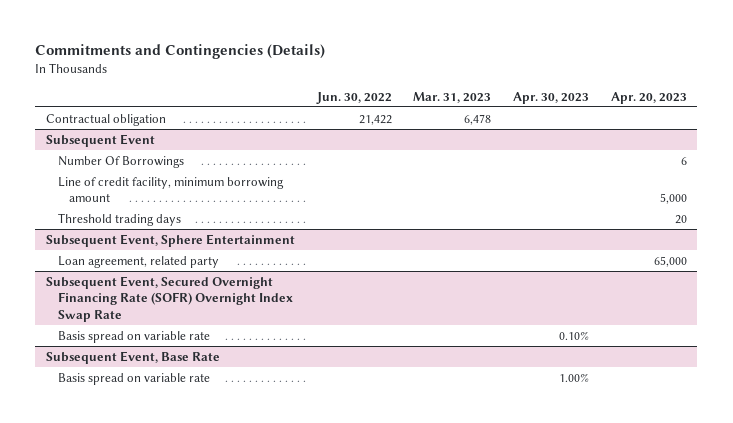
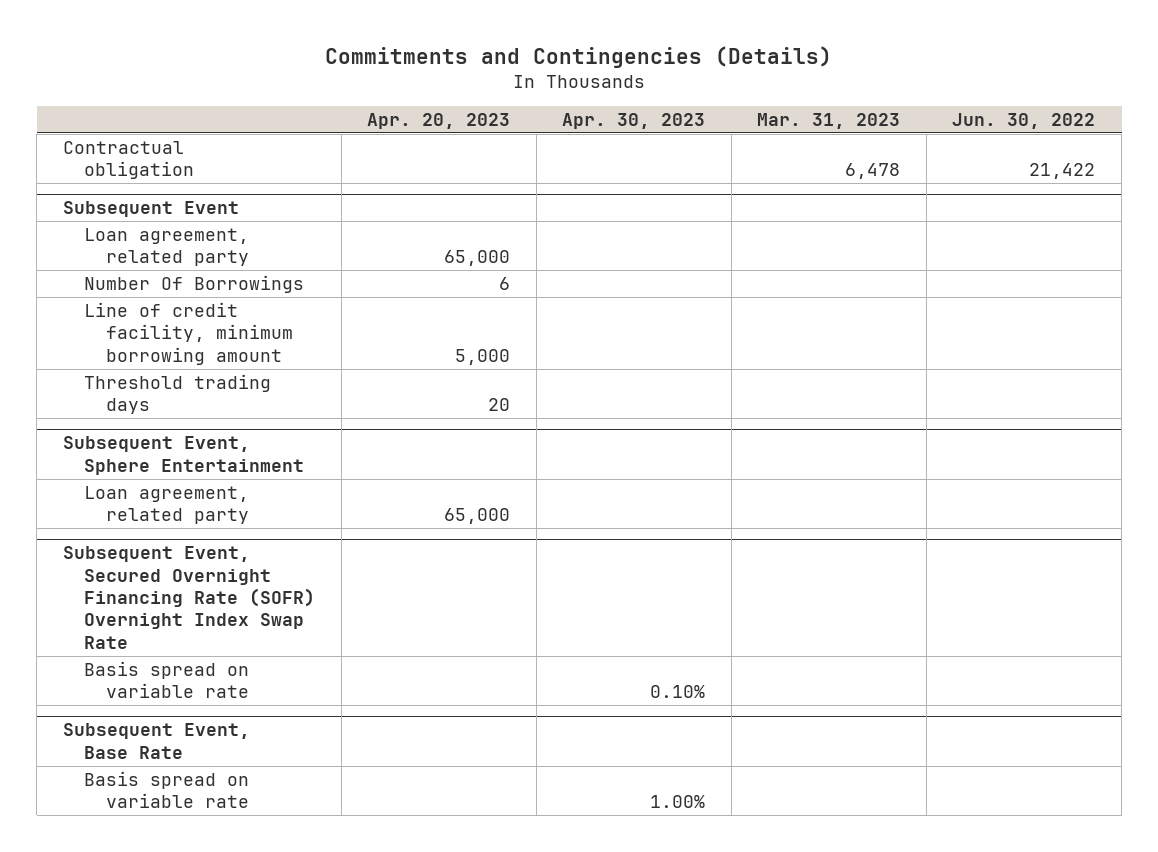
none -> [84,227,250,267] Loan agreement, related party

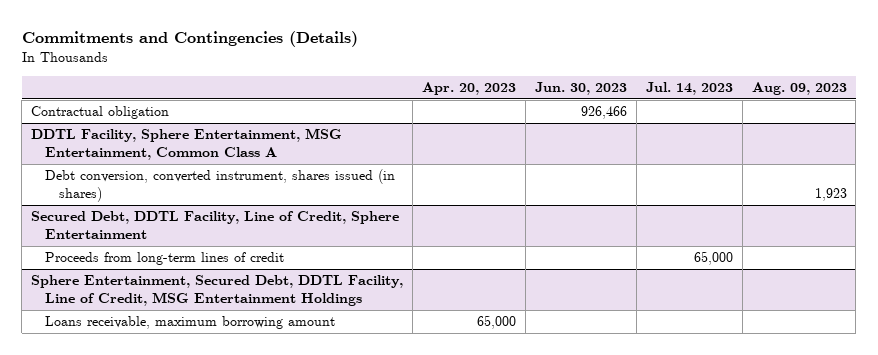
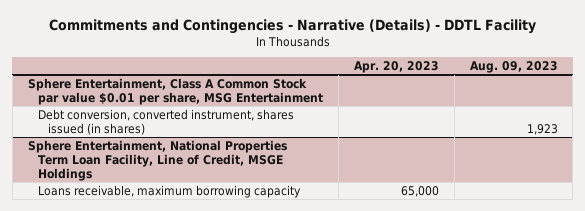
[21,31,358,48] Commitments and Contingencies (Details) -> [48,19,536,35] Commitments and Contingencies - Narrative (Details) - DDTL Facility
[534,82,627,96] Jun. 30, 2023 -> none
[645,82,733,96] Jul. 14, 2023 -> none
[31,106,170,120] Contractual obligation -> none
[31,128,343,161] DDTL Facility, Sphere Entertainment, MSG Entertainment, Common Class A -> [27,77,323,105] Sphere Entertainment, Class A Common Stock par value $0.01 per share, MSG Entertainment
[31,211,400,240] Secured Debt, DDTL Facility, Line of Credit, Sphere Entertainment -> none
[45,252,285,266] Proceeds from long-term lines of credit -> none
[31,275,404,307] Sphere Entertainment, Secured Debt, DDTL Facility, Line of Credit, MSG Entertainment Holdings -> none
[45,316,336,330] Loans receivable, maximum borrowing amount -> none
none -> [27,139,287,181] Sphere Entertainment, National Properties Term Loan Facility, Line of Credit, MSGE Holdings
none -> [37,184,301,198] Loans receivable, maximum borrowing capacity

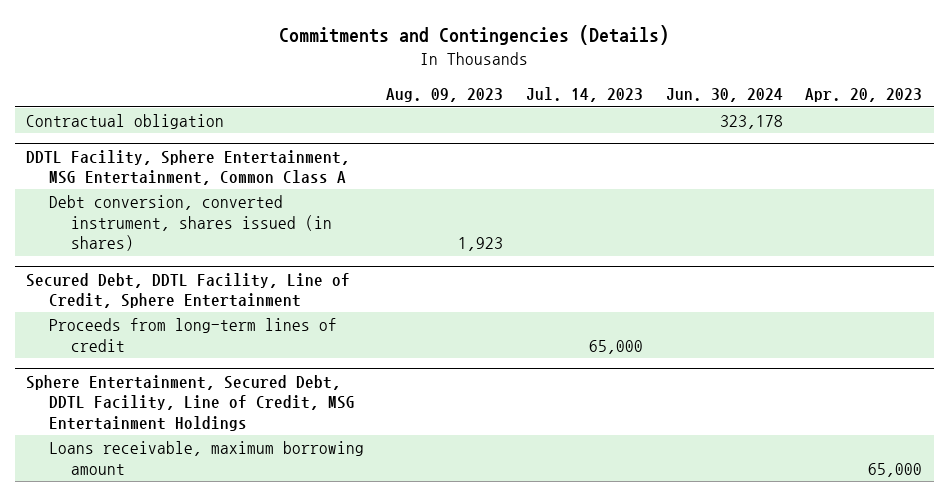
[48,19,536,35] Commitments and Contingencies - Narrative (Details) - DDTL Facility -> [279,25,670,46] Commitments and Contingencies (Details)
none -> [525,87,643,103] Jul. 14, 2023
none -> [665,88,783,103] Jun. 30, 2024
none -> [26,114,225,130] Contractual obligation
[27,77,323,105] Sphere Entertainment, Class A Common Stock par value $0.01 per share, MSG Entertainment -> [26,149,351,186] DDTL Facility, Sphere Entertainment, MSG Entertainment, Common Class A
[27,139,287,181] Sphere Entertainment, National Properties Term Loan Facility, Line of Credit, MSGE Holdings -> none
[37,184,301,198] Loans receivable, maximum borrowing capacity -> none
none -> [26,272,351,309] Secured Debt, DDTL Facility, Line of Credit, Sphere Entertainment
none -> [48,318,337,352] Proceeds from long-term lines of credit
none -> [26,374,355,431] Sphere Entertainment, Secured Debt, DDTL Facility, Line of Credit, MSG Entertainment Holdings
none -> [48,441,364,475] Loans receivable, maximum borrowing amount

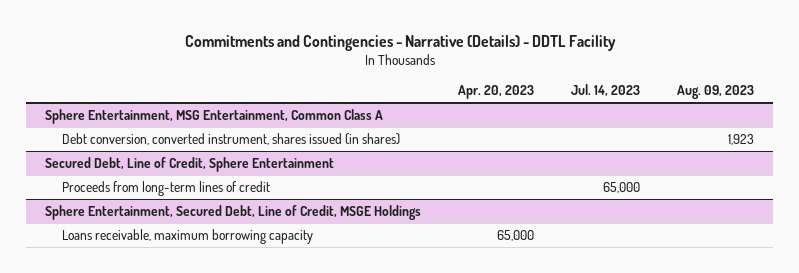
[279,25,670,46] Commitments and Contingencies (Details) -> [184,35,616,52] Commitments and Contingencies - Narrative (Details) - DDTL Facility
[665,88,783,103] Jun. 30, 2024 -> none
[26,114,225,130] Contractual obligation -> none
[26,149,351,186] DDTL Facility, Sphere Entertainment, MSG Entertainment, Common Class A -> [45,108,384,124] Sphere Entertainment, MSG Entertainment, Common Class A
[26,272,351,309] Secured Debt, DDTL Facility, Line of Credit, Sphere Entertainment -> [45,156,335,172] Secured Debt, Line of Credit, Sphere Entertainment
[26,374,355,431] Sphere Entertainment, Secured Debt, DDTL Facility, Line of Credit, MSG Entertainment Holdings -> [45,204,422,220] Sphere Entertainment, Secured Debt, Line of Credit, MSGE Holdings
[48,441,364,475] Loans receivable, maximum borrowing amount -> [61,228,313,244] Loans receivable, maximum borrowing capacity

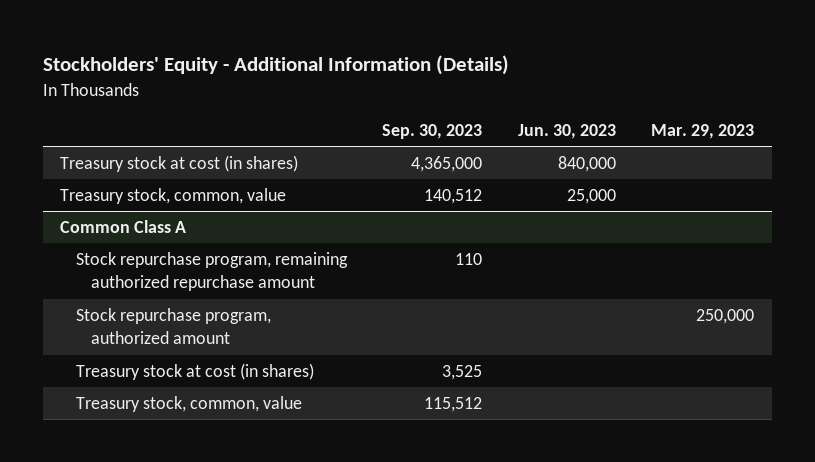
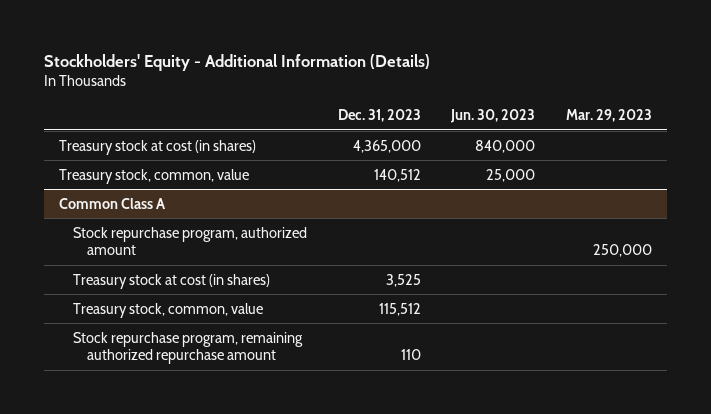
[382,123,483,139] Sep. 30, 2023 -> none
none -> [337,109,421,123] Dec. 31, 2023
[75,252,348,292] Stock repurchase program, remaining authorized repurchase amount -> [73,331,304,365] Stock repurchase program, remaining authorized repurchase amount

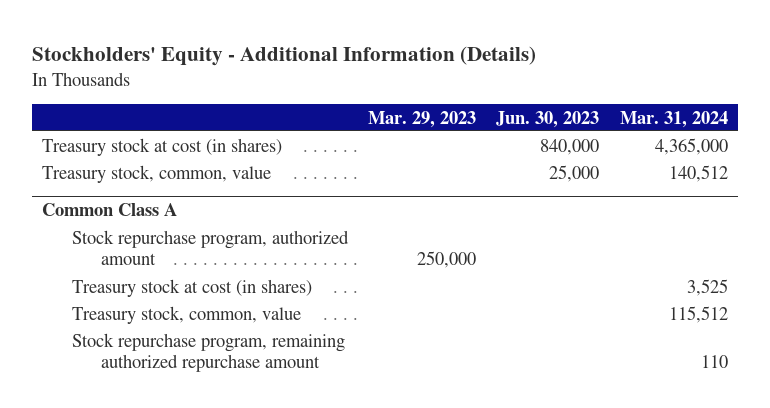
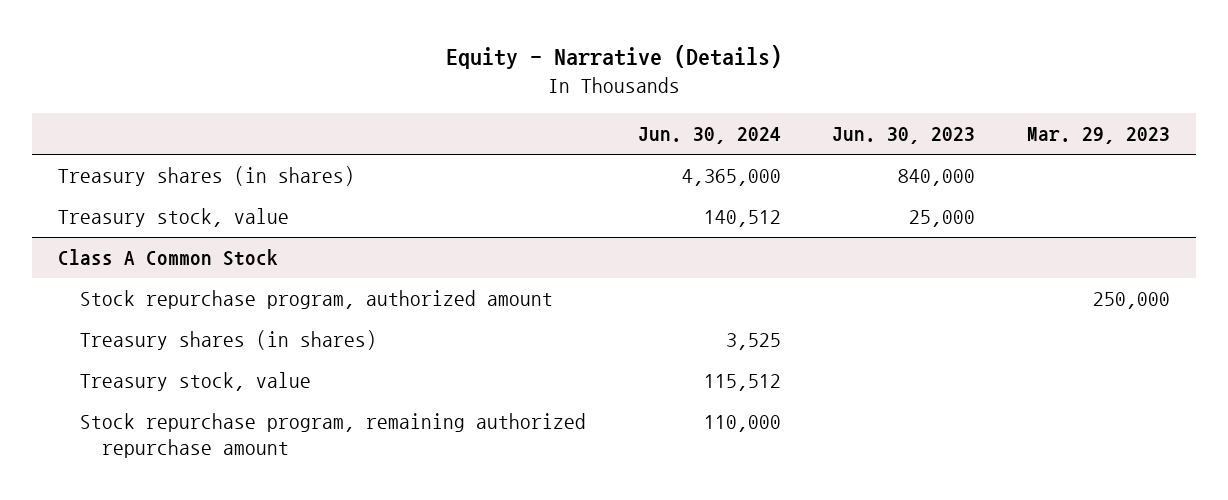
[32,45,537,66] Stockholders' Equity - Additional Information (Details) -> [445,45,782,70] Equity - Narrative (Details)
[619,110,728,128] Mar. 31, 2024 -> none
none -> [637,127,781,145] Jun. 30, 2024
[42,137,283,156] Treasury stock at cost (in shares) -> [57,166,355,187] Treasury shares (in shares)
[42,164,272,183] Treasury stock, common, value -> [57,208,289,228] Treasury stock, value
[42,203,178,217] Common Class A -> [57,249,278,267] Class A Common Stock
[71,278,312,297] Treasury stock at cost (in shares) -> [79,330,377,351] Treasury shares (in shares)
[71,305,301,324] Treasury stock, common, value -> [79,372,311,392] Treasury stock, value

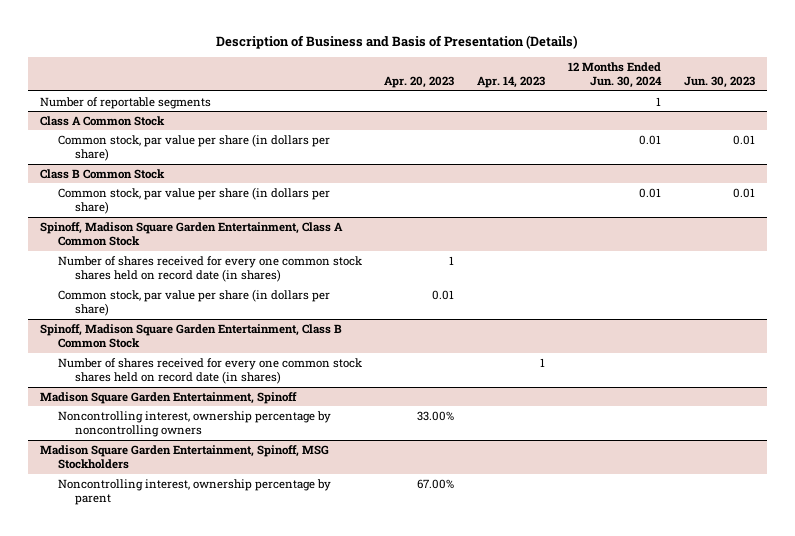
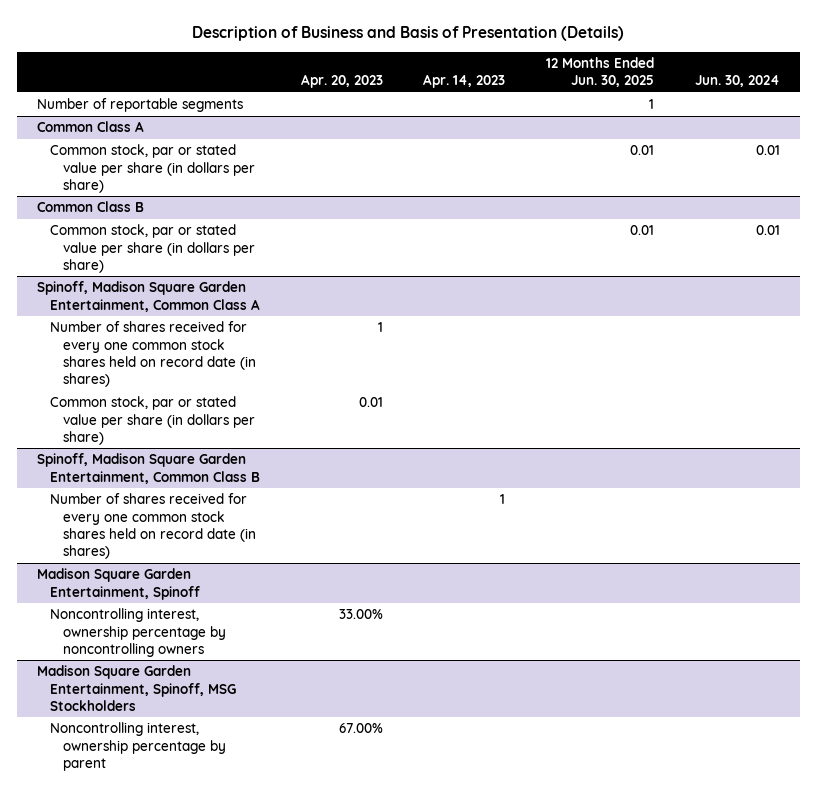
[568,61,663,89] 12 Months Ended Jun. 30, 2024 -> none
[684,76,756,89] Jun. 30, 2023 -> none
none -> [545,56,654,88] 12 Months Ended Jun. 30, 2025
none -> [694,75,780,88] Jun. 30, 2024
[39,115,165,126] Class A Common Stock -> [36,121,144,133] Common Class A
[57,133,330,162] Common stock, par value per share (in dollars per share) -> [49,144,255,193] Common stock, par or stated value per share (in dollars per share)
[39,168,165,179] Class B Common Stock -> [36,201,144,213] Common Class B
[57,186,330,215] Common stock, par value per share (in dollars per share) -> [49,224,255,273] Common stock, par or stated value per share (in dollars per share)
[39,221,343,247] Spinoff, Madison Square Garden Entertainment, Class A Common Stock -> [36,281,260,312] Spinoff, Madison Square Garden Entertainment, Common Class A
[57,288,330,317] Common stock, par value per share (in dollars per share) -> [49,396,255,445] Common stock, par or stated value per share (in dollars per share)
[39,323,342,349] Spinoff, Madison Square Garden Entertainment, Class B Common Stock -> [36,453,260,484] Spinoff, Madison Square Garden Entertainment, Common Class B

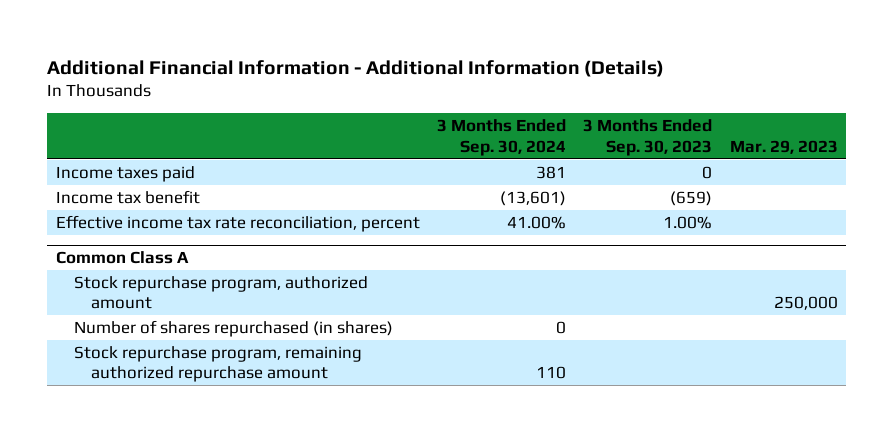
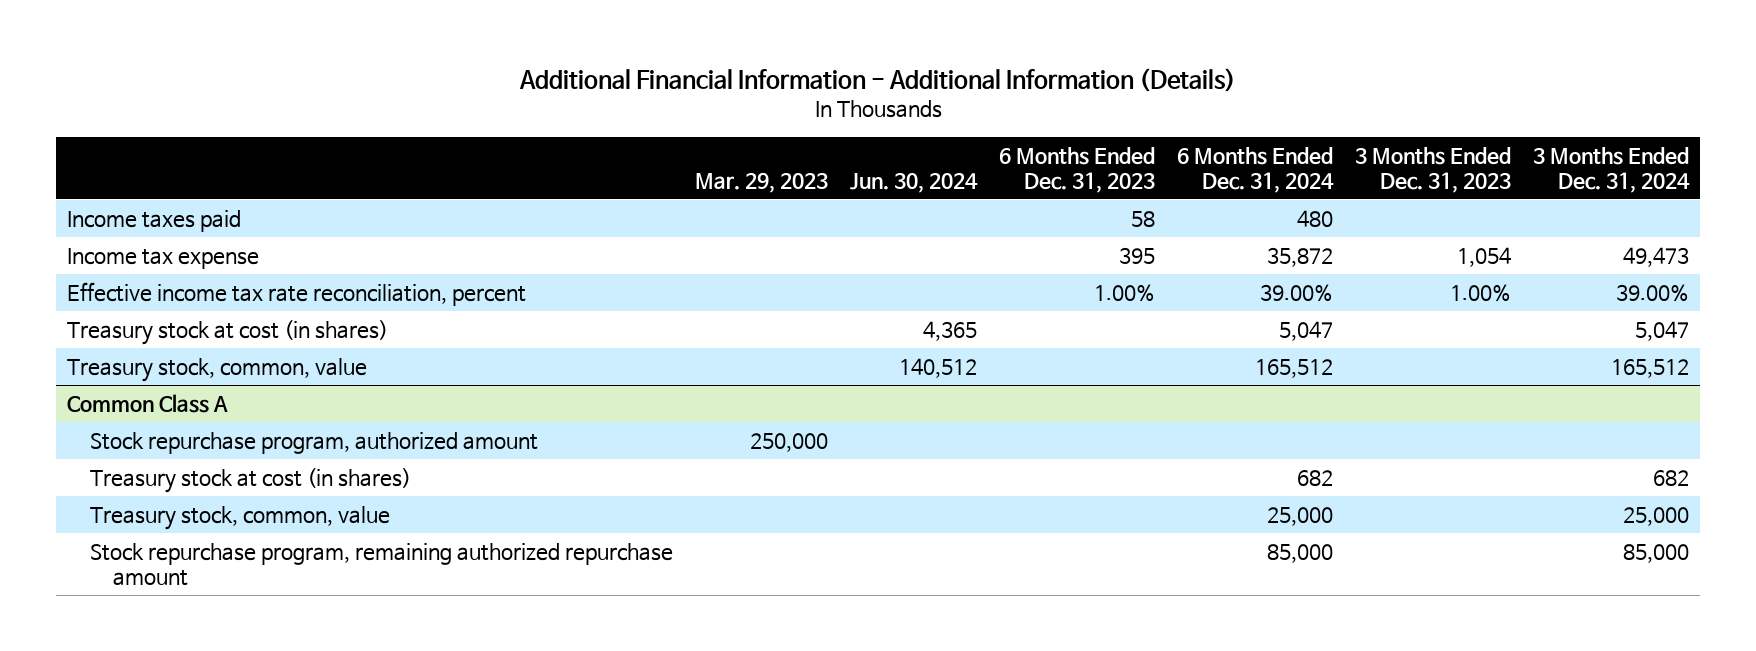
[437,119,567,156] 3 Months Ended Sep. 30, 2024 -> none
[583,119,713,156] 3 Months Ended Sep. 30, 2023 -> none
none -> [849,172,978,193] Jun. 30, 2024
none -> [998,146,1155,193] 6 Months Ended Dec. 31, 2023
none -> [1176,146,1334,193] 6 Months Ended Dec. 31, 2024
none -> [1354,146,1511,193] 3 Months Ended Dec. 31, 2023
none -> [1532,146,1690,193] 3 Months Ended Dec. 31, 2024
[55,189,200,204] Income tax benefit -> [66,247,259,269] Income tax expense
none -> [66,319,388,345] Treasury stock at cost (in shares)
none -> [66,357,367,382] Treasury stock, common, value
[73,319,393,337] Number of shares repurchased (in shares) -> none
none -> [90,467,412,493] Treasury stock at cost (in shares)
none -> [90,505,391,530] Treasury stock, common, value

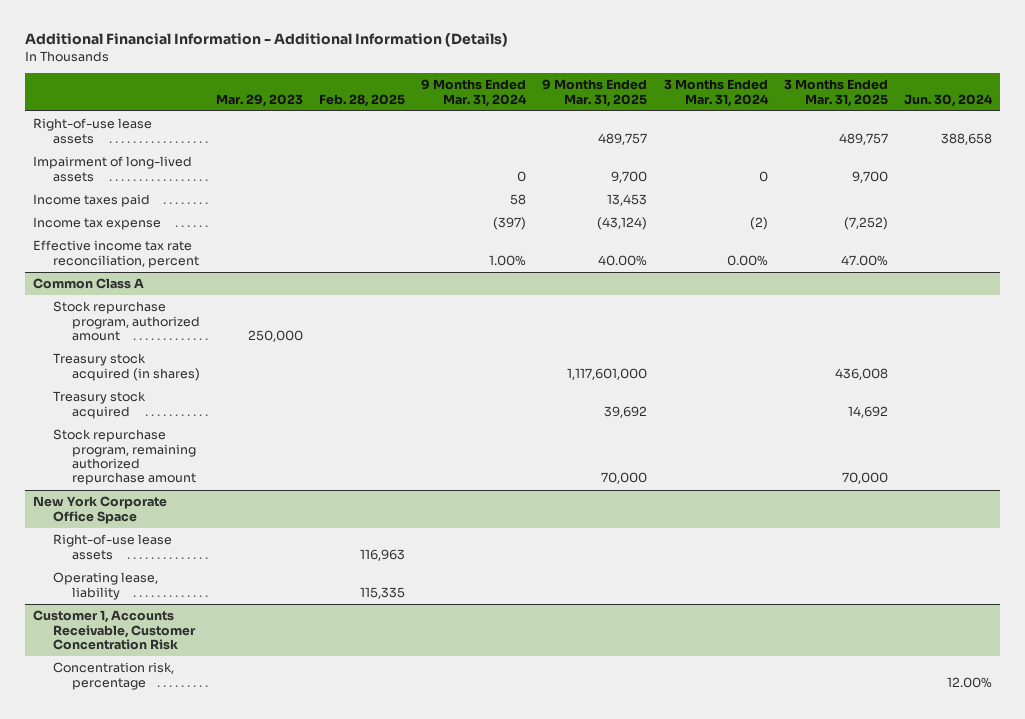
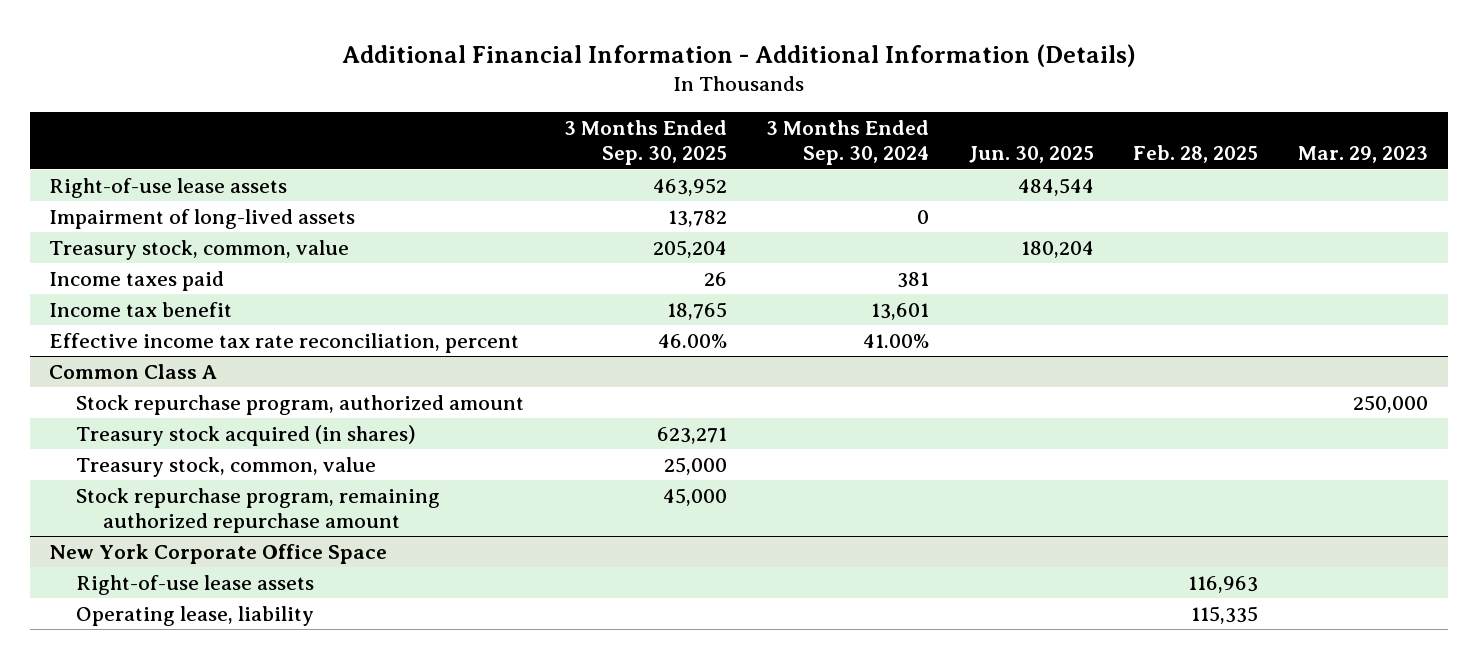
[421,79,528,107] 9 Months Ended Mar. 31, 2024 -> none
[542,79,648,107] 9 Months Ended Mar. 31, 2025 -> none
[663,79,769,107] 3 Months Ended Mar. 31, 2024 -> none
[783,79,888,107] 3 Months Ended Mar. 31, 2025 -> none
[903,93,993,107] Jun. 30, 2024 -> none
none -> [563,120,727,166] 3 Months Ended Sep. 30, 2025
none -> [766,120,930,166] 3 Months Ended Sep. 30, 2024
none -> [968,146,1094,164] Jun. 30, 2025
none -> [49,239,350,260] Treasury stock, common, value
[33,217,162,231] Income tax expense -> [49,301,233,317] Income tax benefit
[52,391,146,419] Treasury stock acquired -> none
none -> [76,456,377,477] Treasury stock, common, value
[33,610,196,651] Customer 1, Accounts Receivable, Customer Concentration Risk -> none
[52,662,174,690] Concentration risk, percentage -> none

